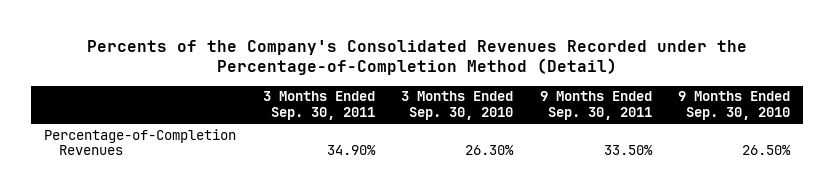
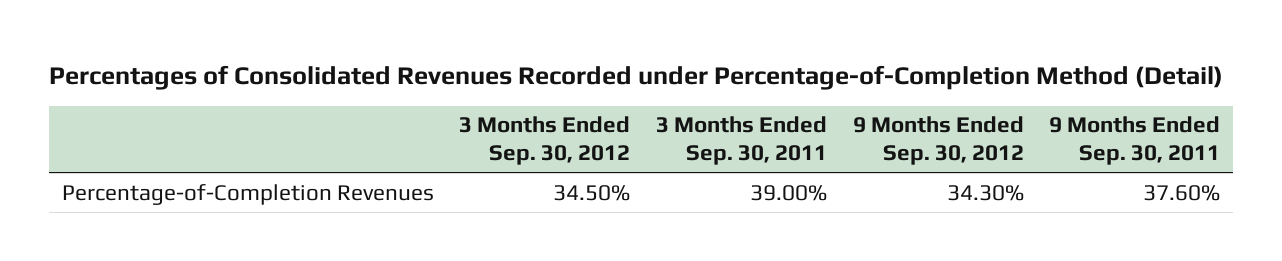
[87,39,748,76] Percents of the Company's Consolidated Revenues Recorded under the Percentage-of-Completion Method (Detail) -> [48,64,1223,90] Percentages of Consolidated Revenues Recorded under Percentage-of-Completion Method (Detail)
[401,91,514,121] 3 Months Ended Sep. 30, 2010 -> none
[678,91,791,121] 9 Months Ended Sep. 30, 2010 -> none
none -> [459,116,631,165] 3 Months Ended Sep. 30, 2012
none -> [852,116,1024,165] 9 Months Ended Sep. 30, 2012
[326,145,376,156] 34.90% -> [750,184,828,201] 39.00%
[603,145,653,156] 33.50% -> [1143,184,1221,201] 37.60%

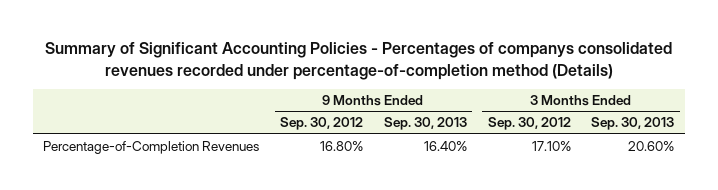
[48,64,1223,90] Percentages of Consolidated Revenues Recorded under Percentage-of-Completion Method (Detail) -> [44,42,672,80] Summary of Significant Accounting Policies - Percentages of companys consolidated revenues recorded under percentage-of-completion method (Details)
[656,116,828,165] 3 Months Ended Sep. 30, 2011 -> none
[1049,116,1221,165] 9 Months Ended Sep. 30, 2011 -> none
none -> [383,117,467,131] Sep. 30, 2013
none -> [591,117,675,131] Sep. 30, 2013
[553,184,631,201] 34.50% -> [531,141,571,152] 17.10%
[946,184,1024,201] 34.30% -> [320,141,364,152] 16.80%

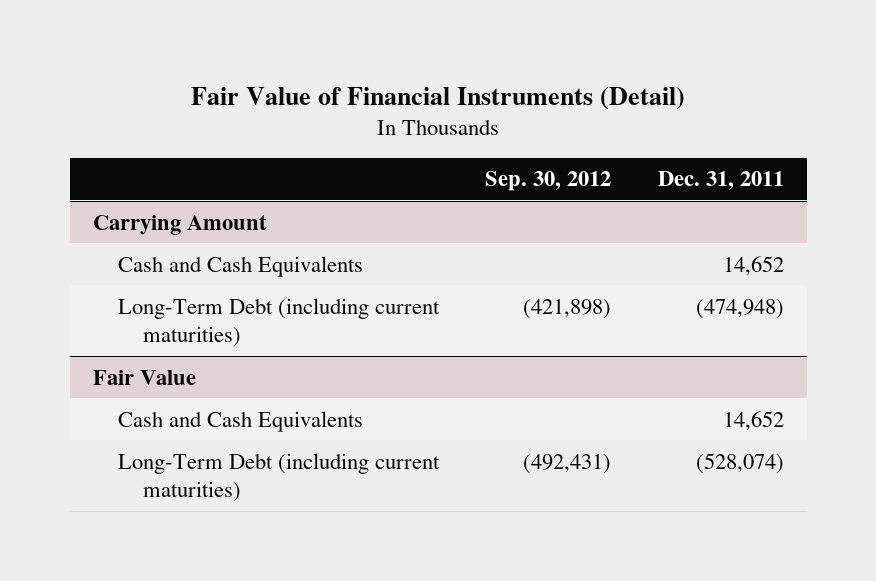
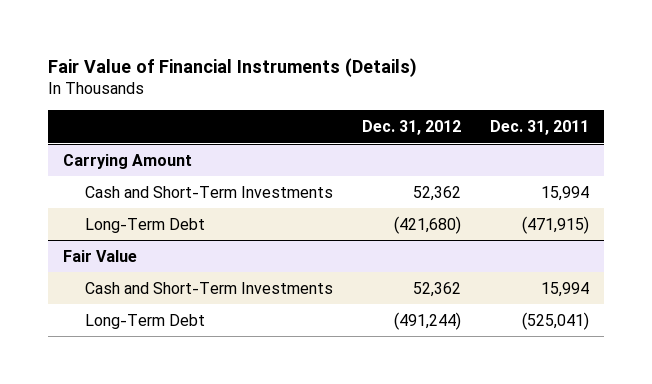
[191,86,686,110] Fair Value of Financial Instruments (Detail) -> [48,57,418,77] Fair Value of Financial Instruments (Details)
[485,171,612,192] Sep. 30, 2012 -> none
none -> [362,119,462,135] Dec. 31, 2012
[118,255,364,277] Cash and Cash Equivalents -> [84,185,333,198] Cash and Short-Term Investments
[722,255,784,276] 14,652 -> [541,185,590,201] 15,994
[118,297,441,348] Long-Term Debt (including current maturities) -> [84,217,205,233] Long-Term Debt
[695,298,784,319] (474,948) -> [522,215,590,234] (471,915)
[118,410,364,432] Cash and Cash Equivalents -> [84,281,333,294] Cash and Short-Term Investments
[722,410,784,431] 14,652 -> [541,281,590,297] 15,994
[118,452,441,503] Long-Term Debt (including current maturities) -> [84,313,205,329] Long-Term Debt
[695,452,784,474] (528,074) -> [522,311,590,330] (525,041)

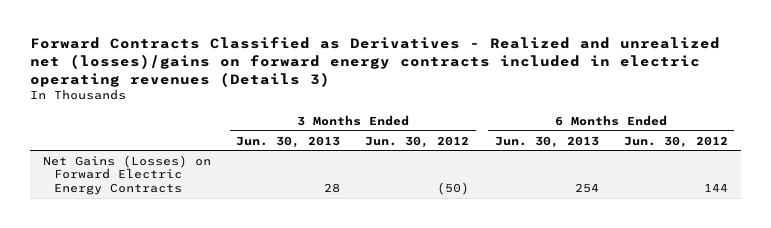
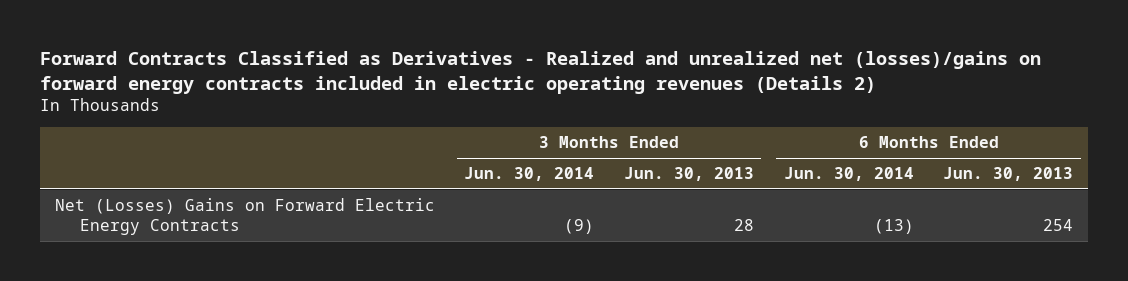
[30,37,721,87] Forward Contracts Classified as Derivatives - Realized and unrealized net (losses)/gains on forward energy contracts included in electric operating revenues (Details 3) -> [39,50,1041,94] Forward Contracts Classified as Derivatives - Realized and unrealized net (losses)/gains on forward energy contracts included in electric operating revenues (Details 2)
[365,135,470,148] Jun. 30, 2012 -> none
[623,135,728,148] Jun. 30, 2012 -> none
none -> [464,167,595,182] Jun. 30, 2014
none -> [783,167,914,182] Jun. 30, 2014
[42,154,211,195] Net Gains (Losses) on Forward Electric Energy Contracts -> [54,198,435,236] Net (Losses) Gains on Forward Electric Energy Contracts

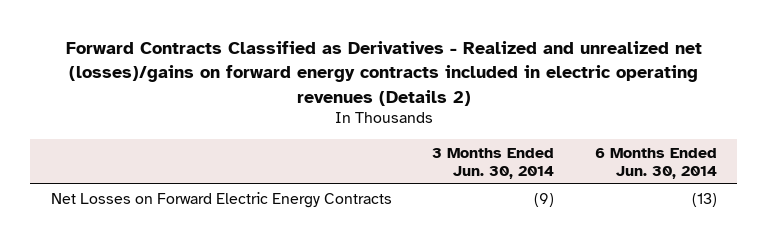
[624,167,755,182] Jun. 30, 2013 -> none
[943,167,1074,182] Jun. 30, 2013 -> none
[54,198,435,236] Net (Losses) Gains on Forward Electric Energy Contracts -> [50,191,392,208] Net Losses on Forward Electric Energy Contracts

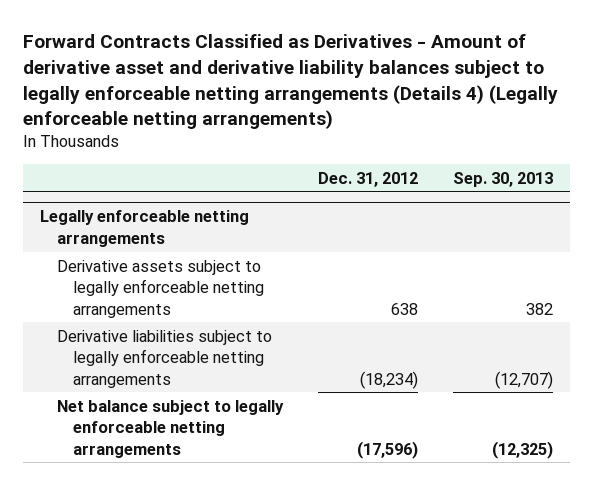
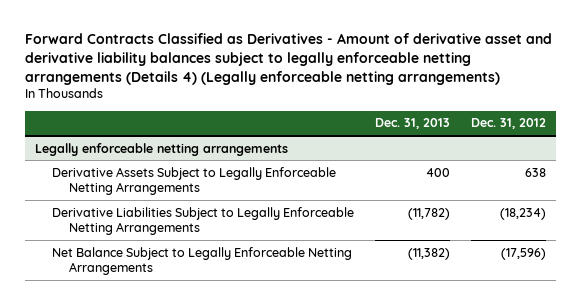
[452,171,553,187] Sep. 30, 2013 -> none
none -> [374,118,450,130] Dec. 31, 2013
[56,259,265,318] Derivative assets subject to legally enforceable netting arrangements -> [51,166,336,196] Derivative Assets Subject to Legally Enforceable Netting Arrangements
[56,329,272,388] Derivative liabilities subject to legally enforceable netting arrangements -> [51,206,354,236] Derivative Liabilities Subject to Legally Enforceable Netting Arrangements
[56,399,284,458] Net balance subject to legally enforceable netting arrangements -> [51,246,352,276] Net Balance Subject to Legally Enforceable Netting Arrangements

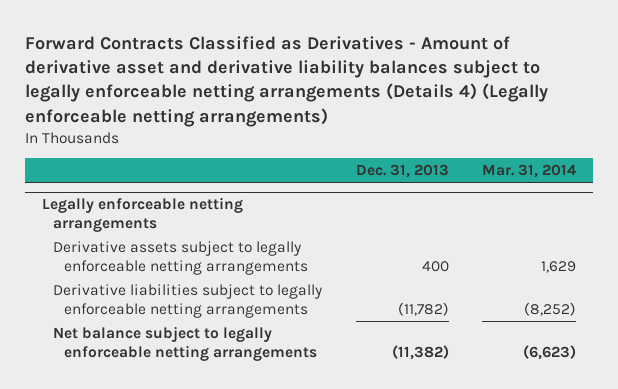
[470,118,546,130] Dec. 31, 2012 -> none
none -> [482,164,577,179] Mar. 31, 2014
[51,166,336,196] Derivative Assets Subject to Legally Enforceable Netting Arrangements -> [52,240,309,275] Derivative assets subject to legally enforceable netting arrangements
[51,206,354,236] Derivative Liabilities Subject to Legally Enforceable Netting Arrangements -> [52,283,322,318] Derivative liabilities subject to legally enforceable netting arrangements
[51,246,352,276] Net Balance Subject to Legally Enforceable Netting Arrangements -> [52,325,318,361] Net balance subject to legally enforceable netting arrangements

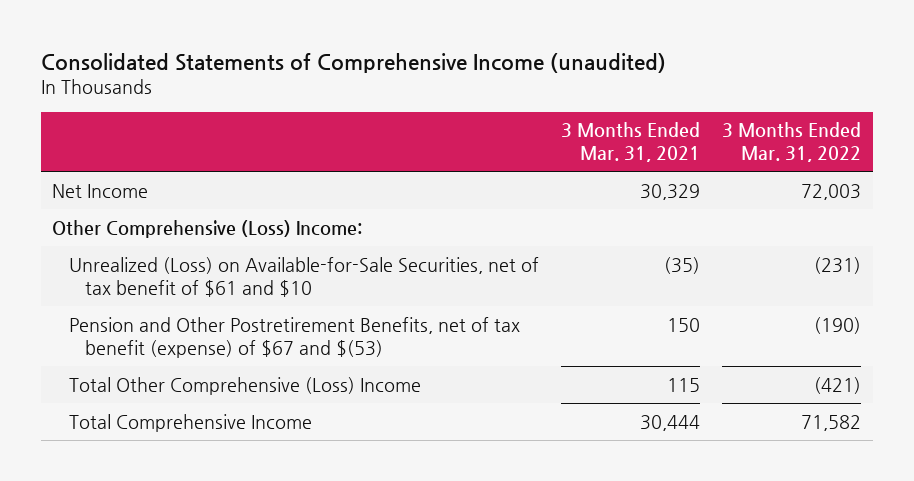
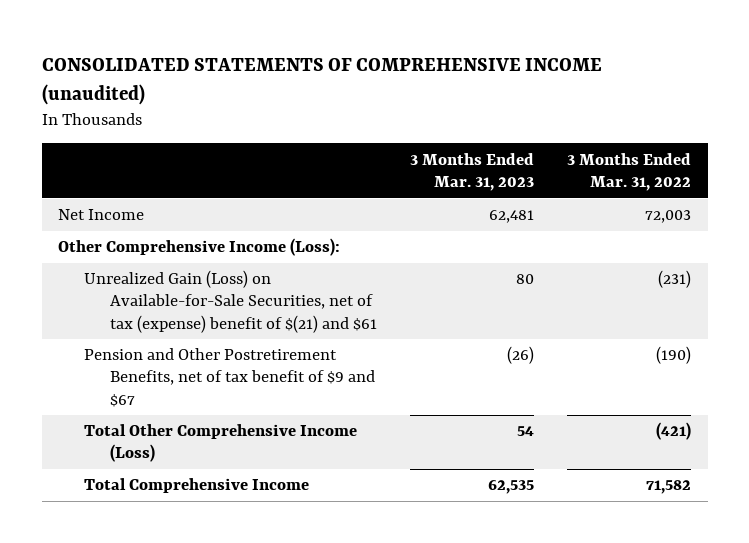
[41,53,667,74] Consolidated Statements of Comprehensive Income (unaudited) -> [41,57,602,105] CONSOLIDATED STATEMENTS OF COMPREHENSIVE INCOME (unaudited)
[561,122,701,163] 3 Months Ended Mar. 31, 2021 -> none
none -> [409,152,534,191] 3 Months Ended Mar. 31, 2023
[52,219,363,238] Other Comprehensive (Loss) Income: -> [58,238,341,257] Other Comprehensive Income (Loss):
[68,256,539,297] Unrealized (Loss) on Available-for-Sale Securities, net of tax benefit of $61 and $10 -> [84,270,377,333] Unrealized Gain (Loss) on Available-for-Sale Securities, net of tax (expense) benefit of $(21) and $61
[68,316,520,358] Pension and Other Postretirement Benefits, net of tax benefit (expense) of $67 and $(53) -> [84,348,375,407] Pension and Other Postretirement Benefits, net of tax benefit of $9 and $67
[68,376,421,395] Total Other Comprehensive (Loss) Income -> [84,424,358,463] Total Other Comprehensive Income (Loss)

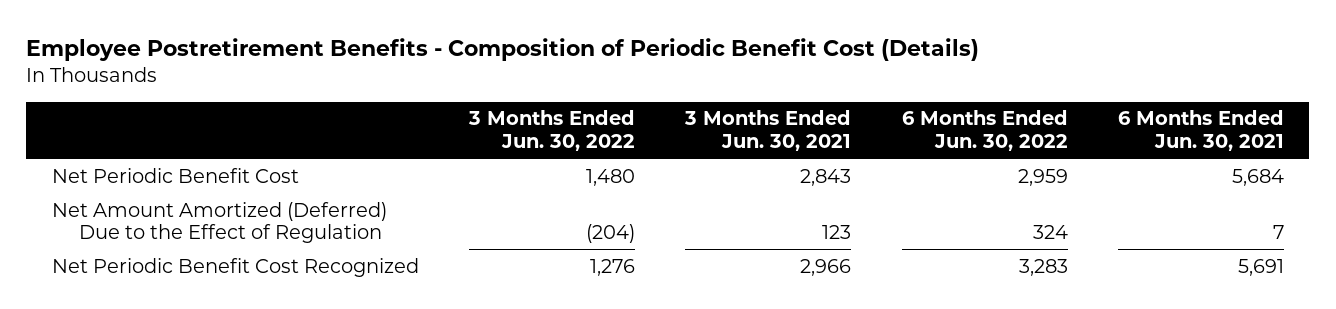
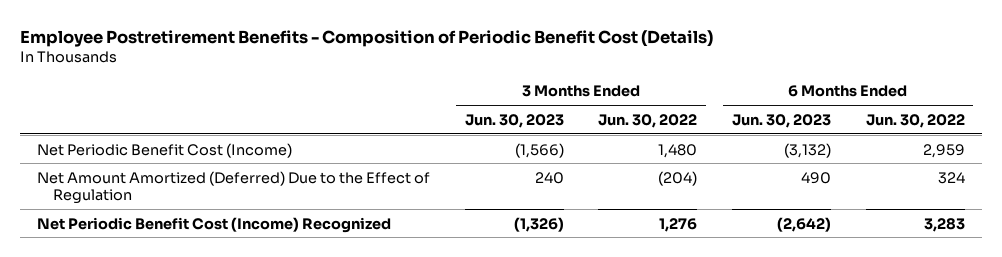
[684,110,852,151] 3 Months Ended Jun. 30, 2021 -> none
[1118,110,1285,151] 6 Months Ended Jun. 30, 2021 -> none
none -> [464,113,564,128] Jun. 30, 2023
none -> [731,113,831,128] Jun. 30, 2023
[51,167,299,183] Net Periodic Benefit Cost -> [37,142,293,158] Net Periodic Benefit Cost (Income)
[51,257,419,277] Net Periodic Benefit Cost Recognized -> [37,216,392,233] Net Periodic Benefit Cost (Income) Recognized

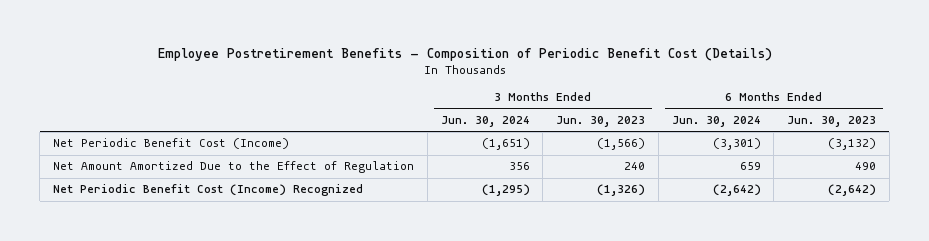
[598,113,698,128] Jun. 30, 2022 -> none
[865,113,965,128] Jun. 30, 2022 -> none
none -> [440,115,530,127] Jun. 30, 2024
none -> [671,115,761,127] Jun. 30, 2024
[37,170,431,205] Net Amount Amortized (Deferred) Due to the Effect of Regulation -> [52,161,414,174] Net Amount Amortized Due to the Effect of Regulation

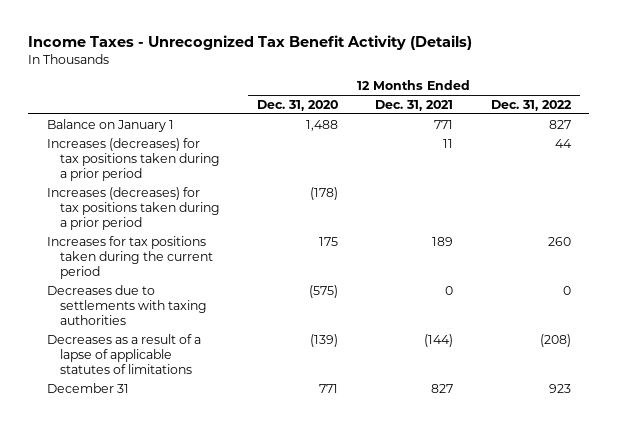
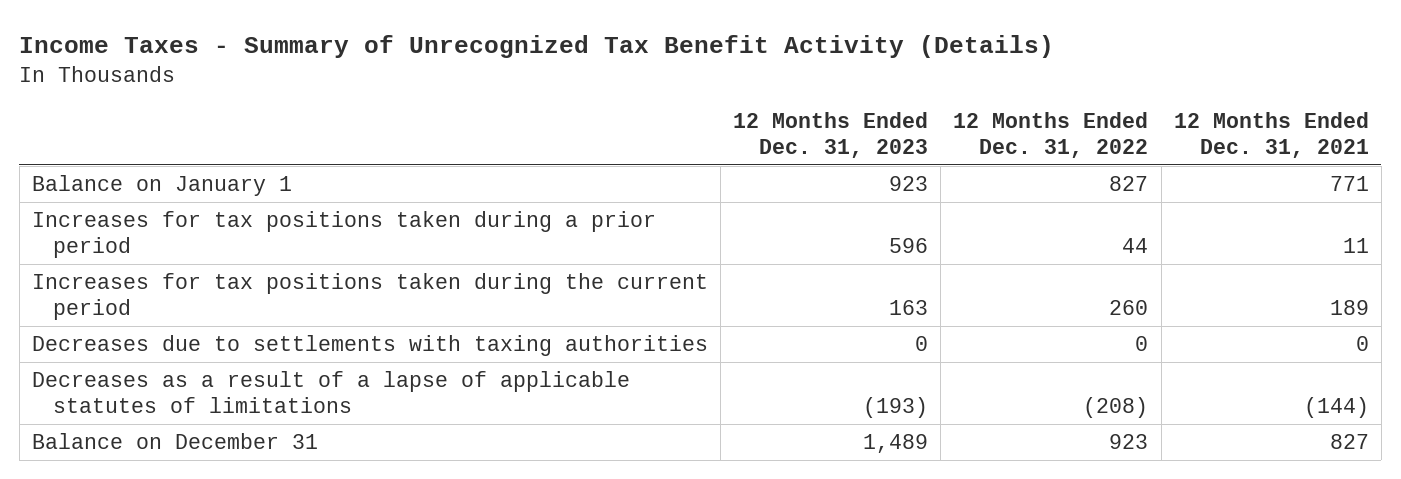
[28,35,473,51] Income Taxes - Unrecognized Tax Benefit Activity (Details) -> [19,34,1055,58] Income Taxes - Summary of Unrecognized Tax Benefit Activity (Details)
[257,99,339,111] Dec. 31, 2020 -> none
none -> [733,112,929,158] 12 Months Ended Dec. 31, 2023
[46,186,221,230] Increases (decreases) for tax positions taken during a prior period -> none
[46,137,221,181] Increases (decreases) for tax positions taken during a prior period -> [31,211,656,258] Increases for tax positions taken during a prior period
[46,382,129,393] December 31 -> [31,433,318,450] Balance on December 31

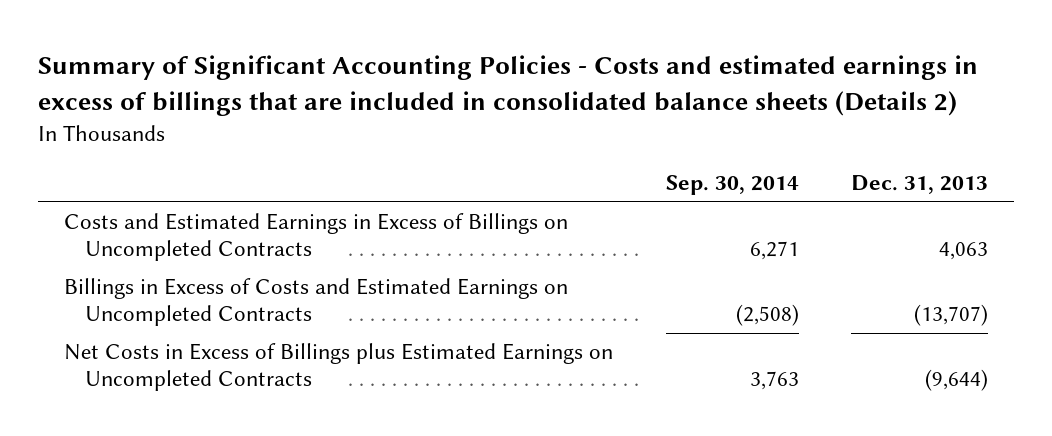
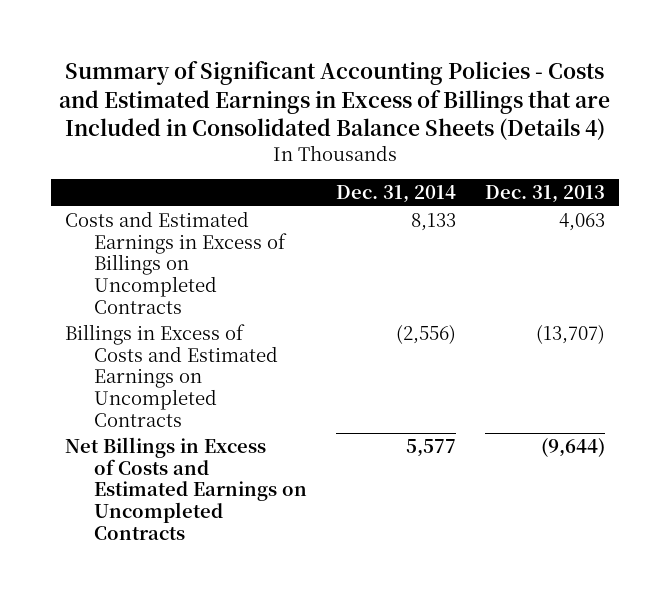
[38,55,979,116] Summary of Significant Accounting Policies - Costs and estimated earnings in excess of billings that are included in consolidated balance sheets (Details 2) -> [59,61,611,140] Summary of Significant Accounting Policies - Costs and Estimated Earnings in Excess of Billings that are Included in Consolidated Balance Sheets (Details 4)
[665,175,799,196] Sep. 30, 2014 -> none
none -> [336,185,457,204] Dec. 31, 2014
[64,343,614,392] Net Costs in Excess of Billings plus Estimated Earnings on Uncompleted Contracts -> [65,437,308,540] Net Billings in Excess of Costs and Estimated Earnings on Uncompleted Contracts

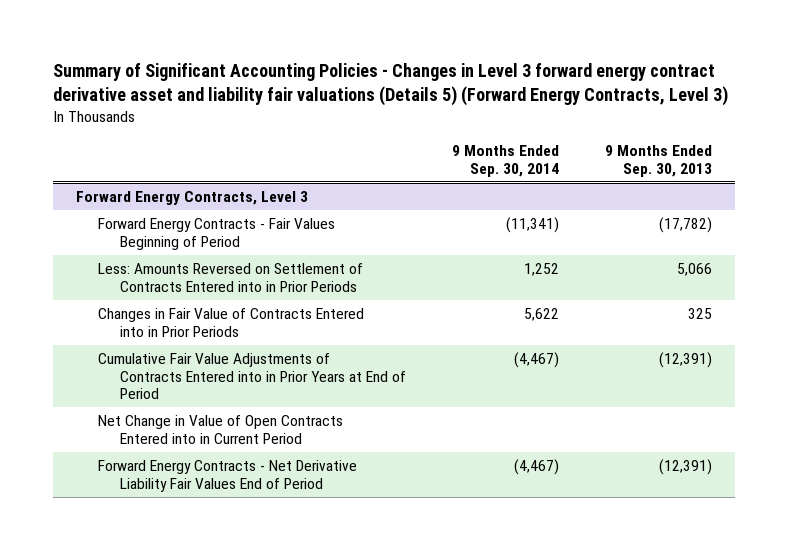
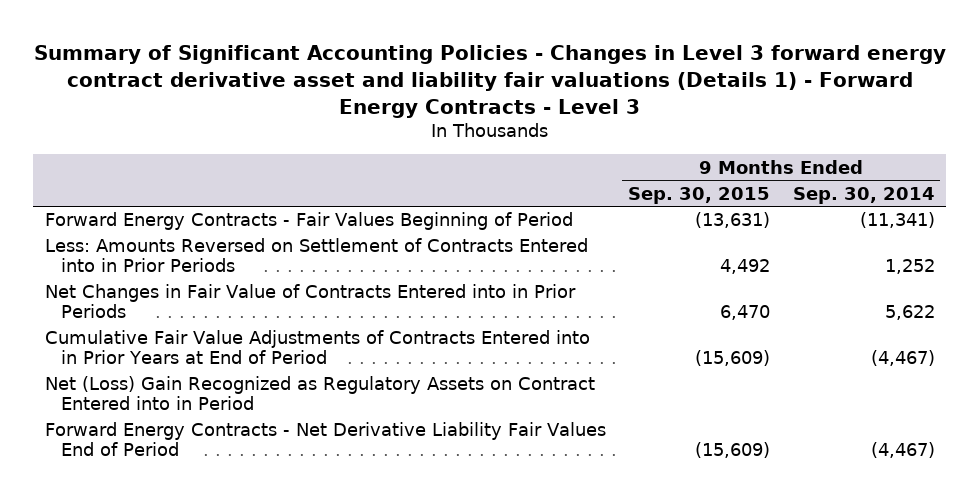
[52,62,728,106] Summary of Significant Accounting Policies - Changes in Level 3 forward energy contract derivative asset and liability fair valuations (Details 5) (Forward Energy Contracts, Level 3) -> [33,45,946,118] Summary of Significant Accounting Policies - Changes in Level 3 forward energy contract derivative asset and liability fair valuations (Details 1) - Forward Energy Contracts - Level 3
[605,145,713,177] 9 Months Ended Sep. 30, 2013 -> none
none -> [628,186,771,204] Sep. 30, 2015
[76,190,309,205] Forward Energy Contracts, Level 3 -> none
[97,307,364,337] Changes in Fair Value of Contracts Entered into in Prior Periods -> [44,284,576,319] Net Changes in Fair Value of Contracts Entered into in Prior Periods
[97,414,343,444] Net Change in Value of Open Contracts Entered into in Current Period -> [44,376,595,411] Net (Loss) Gain Recognized as Regulatory Assets on Contract Entered into in Period

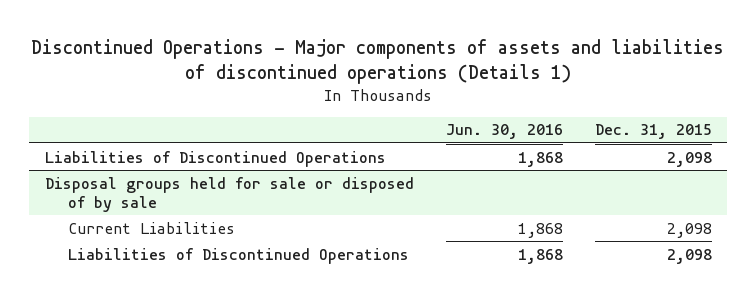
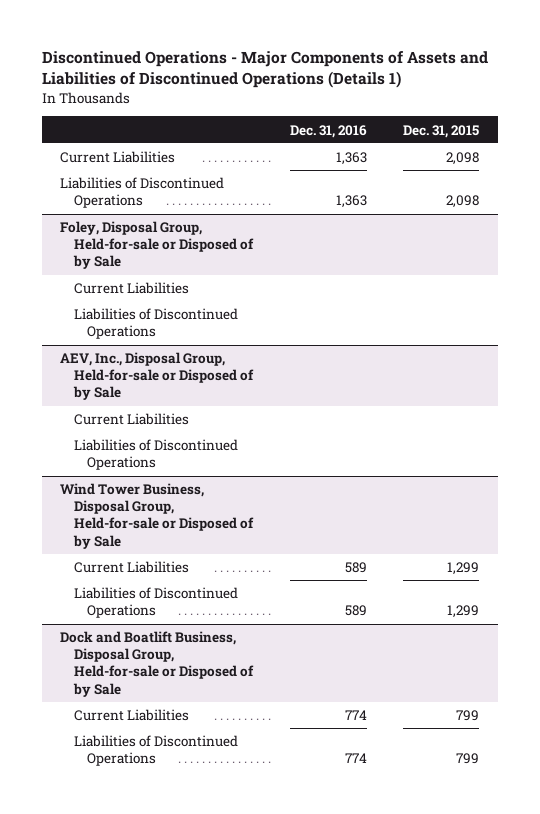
[31,38,725,84] Discontinued Operations - Major components of assets and liabilities of discontinued operations (Details 1) -> [41,51,488,89] Discontinued Operations - Major Components of Assets and Liabilities of Discontinued Operations (Details 1)
[445,124,563,140] Jun. 30, 2016 -> none
none -> [289,124,367,138] Dec. 31, 2016
[44,150,386,167] Liabilities of Discontinued Operations -> none
[44,176,414,212] Disposal groups held for sale or disposed of by sale -> none
none -> [60,221,254,270] Foley, Disposal Group, Held-for-sale or Disposed of by Sale
none -> [73,282,189,295] Current Liabilities
none -> [73,308,238,340] Liabilities of Discontinued Operations
none -> [60,352,254,401] AEV, Inc., Disposal Group, Held-for-sale or Disposed of by Sale
none -> [73,413,189,426] Current Liabilities
none -> [73,439,238,471] Liabilities of Discontinued Operations
none -> [60,483,254,549] Wind Tower Business, Disposal Group, Held-for-sale or Disposed of by Sale
none -> [73,561,189,574] Current Liabilities
none -> [73,587,238,619] Liabilities of Discontinued Operations
none -> [60,631,254,697] Dock and Boatlift Business, Disposal Group, Held-for-sale or Disposed of by Sale
none -> [73,709,189,722] Current Liabilities
none -> [73,735,238,767] Liabilities of Discontinued Operations

